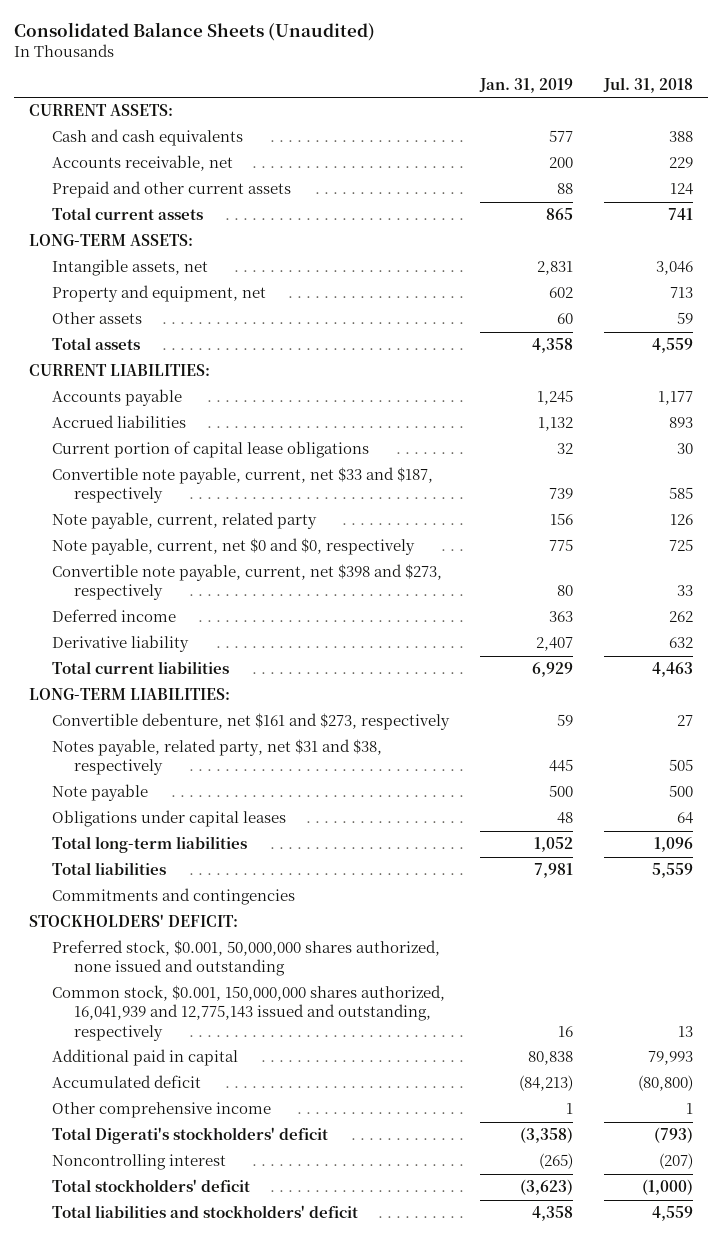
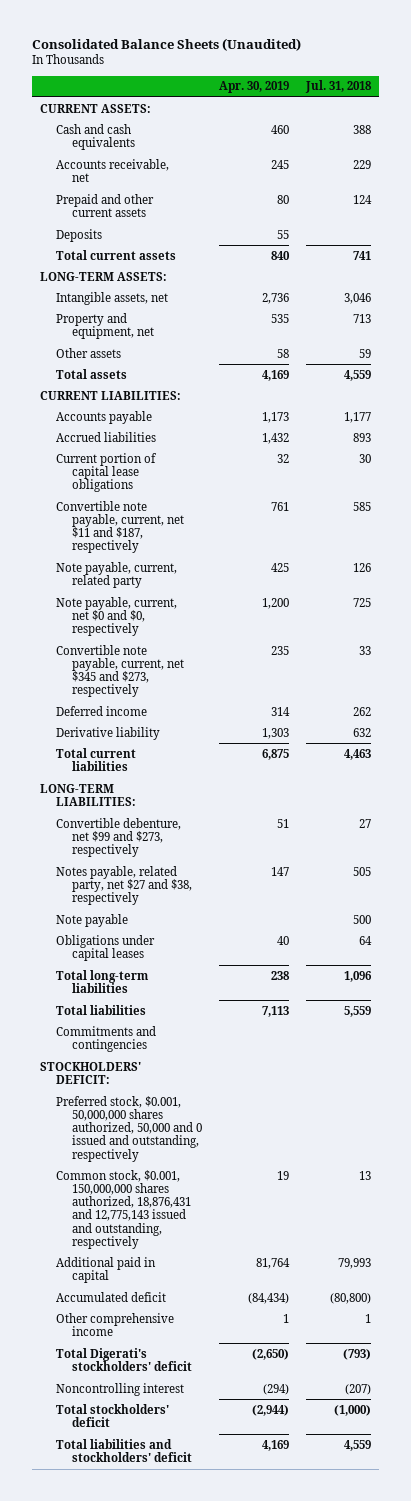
[478,77,573,93] Jan. 31, 2019 -> none
none -> [218,81,289,94] Apr. 30, 2019
none -> [55,228,102,242] Deposits
[51,467,433,504] Convertible note payable, current, net $33 and $187, respectively -> [55,500,184,554] Convertible note payable, current, net $11 and $187, respectively
[51,564,442,601] Convertible note payable, current, net $398 and $273, respectively -> [55,644,184,698] Convertible note payable, current, net $345 and $273, respectively
[51,713,450,731] Convertible debenture, net $161 and $273, respectively -> [55,817,181,858] Convertible debenture, net $99 and $273, respectively
[51,739,382,776] Notes payable, related party, net $31 and $38, respectively -> [55,865,192,906] Notes payable, related party, net $27 and $38, respectively
[51,940,440,977] Preferred stock, $0.001, 50,000,000 shares authorized, none issued and outstanding -> [55,1095,202,1162] Preferred stock, $0.001, 50,000,000 shares authorized, 50,000 and 0 issued and outstanding, respectively
[51,985,445,1041] Common stock, $0.001, 150,000,000 shares authorized, 16,041,939 and 12,775,143 issued and outstanding, respectively -> [55,1169,191,1249] Common stock, $0.001, 150,000,000 shares authorized, 18,876,431 and 12,775,143 issued and outstanding, respectively

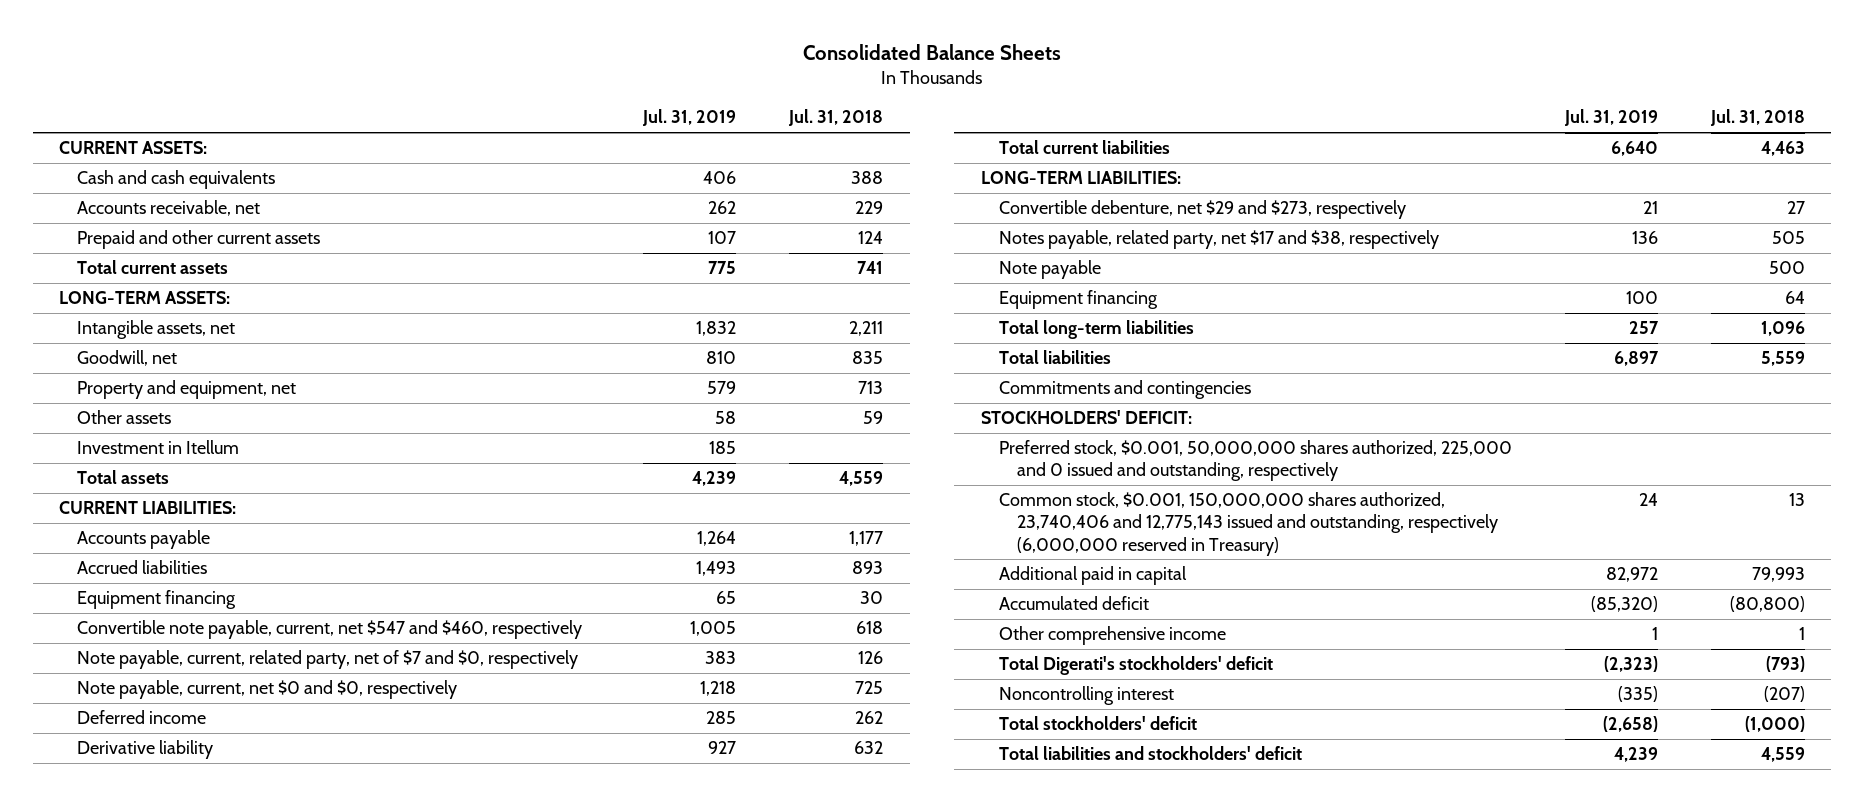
[31,38,301,52] Consolidated Balance Sheets (Unaudited) -> [802,44,1061,61] Consolidated Balance Sheets
[218,81,289,94] Apr. 30, 2019 -> none
none -> [642,109,737,127] Jul. 31, 2019
[55,228,102,242] Deposits -> none
[343,292,371,304] 3,046 -> [849,321,884,337] 2,211
none -> [77,350,178,367] Goodwill, net
none -> [77,440,240,455] Investment in Itellum
[55,452,157,493] Current portion of capital lease obligations -> [77,590,237,610] Equipment financing
[55,500,184,554] Convertible note payable, current, net $11 and $187, respectively -> [77,620,583,640] Convertible note payable, current, net $547 and $460, respectively
[352,501,371,511] 585 -> [856,621,884,635] 618
[55,561,177,588] Note payable, current, related party -> [77,650,579,670] Note payable, current, related party, net of $7 and $0, respectively
[55,644,184,698] Convertible note payable, current, net $345 and $273, respectively -> none
[55,817,181,858] Convertible debenture, net $99 and $273, respectively -> [998,200,1406,220] Convertible debenture, net $29 and $273, respectively
[55,865,192,906] Notes payable, related party, net $27 and $38, respectively -> [998,230,1439,250] Notes payable, related party, net $17 and $38, respectively
[55,934,155,961] Obligations under capital leases -> [998,290,1158,310] Equipment financing
[55,1095,202,1162] Preferred stock, $0.001, 50,000,000 shares authorized, 50,000 and 0 issued and outstanding, respectively -> [998,440,1512,482] Preferred stock, $0.001, 50,000,000 shares authorized, 225,000 and 0 issued and outstanding, respectively
[55,1169,191,1249] Common stock, $0.001, 150,000,000 shares authorized, 18,876,431 and 12,775,143 issued and outstanding, respectively -> [998,492,1498,556] Common stock, $0.001, 150,000,000 shares authorized, 23,740,406 and 12,775,143 issued and outstanding, respectively (6,000,000 reserved in Treasury)

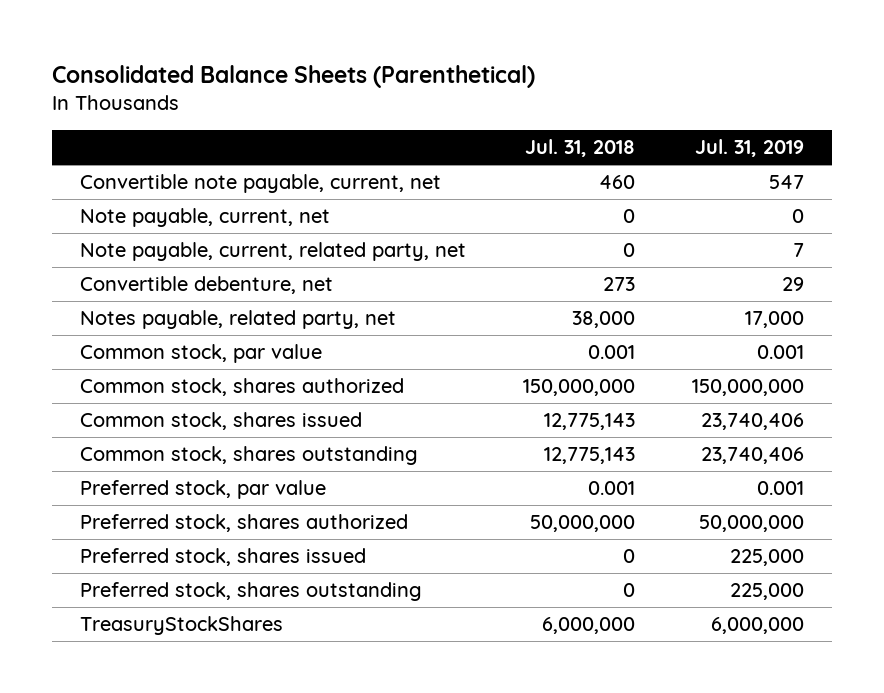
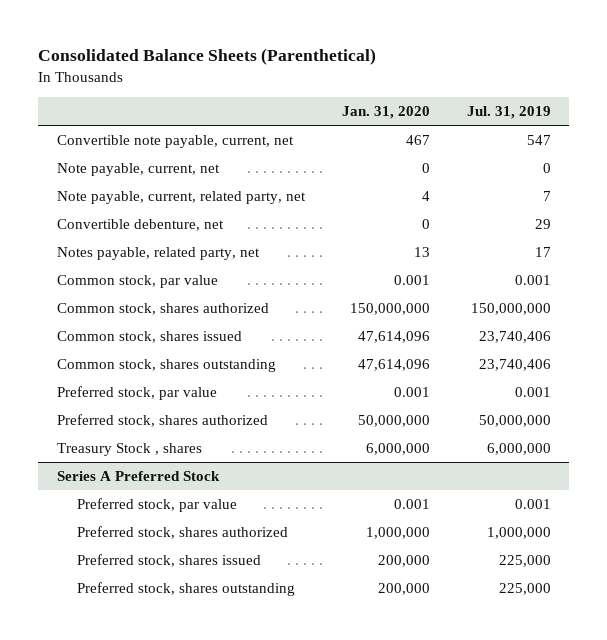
[525,139,636,158] Jul. 31, 2018 -> none
none -> [341,105,430,119] Jan. 31, 2020
[745,311,805,329] 17,000 -> [534,247,551,258] 17
none -> [56,443,202,457] Treasury Stock , shares
none -> [56,471,220,482] Series A Preferred Stock
none -> [77,498,238,513] Preferred stock, par value
none -> [77,526,289,540] Preferred stock, shares authorized
[80,616,284,636] TreasuryStockShares -> none

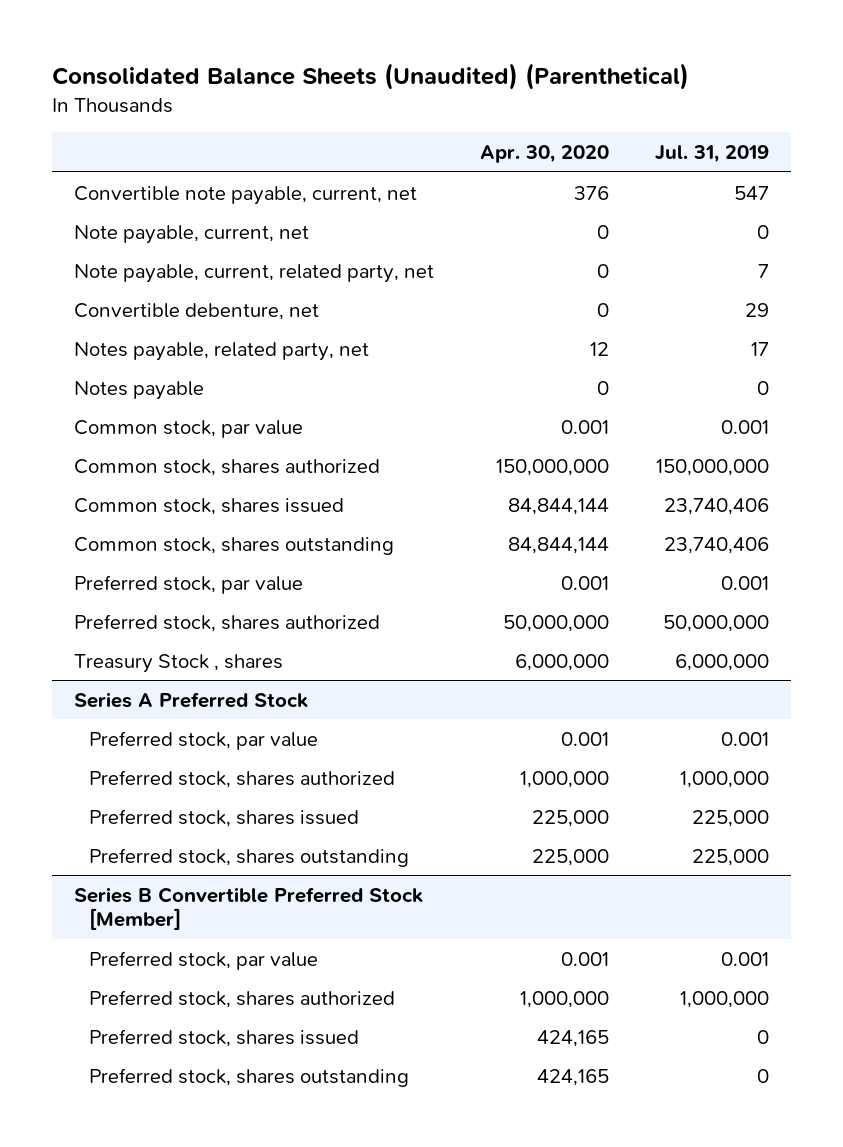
[37,48,376,66] Consolidated Balance Sheets (Parenthetical) -> [51,62,689,90] Consolidated Balance Sheets (Unaudited) (Parenthetical)
[341,105,430,119] Jan. 31, 2020 -> none
none -> [479,145,609,164] Apr. 30, 2020
none -> [74,380,205,400] Notes payable
none -> [74,886,424,931] Series B Convertible Preferred Stock [Member]
none -> [89,950,319,970] Preferred stock, par value
none -> [89,989,396,1008] Preferred stock, shares authorized
none -> [89,1028,360,1047] Preferred stock, shares issued
none -> [89,1067,410,1087] Preferred stock, shares outstanding

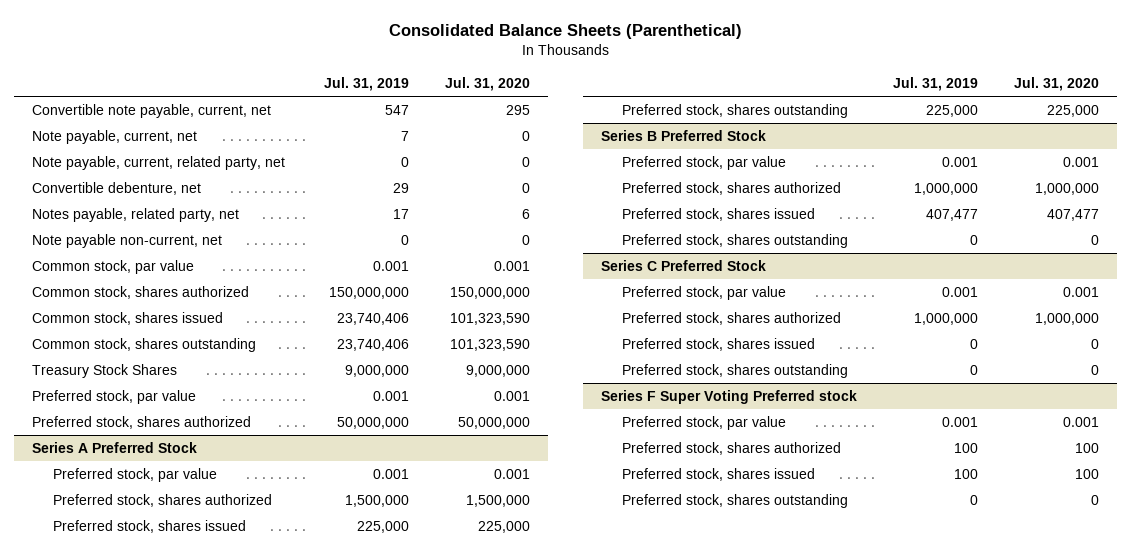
[51,62,689,90] Consolidated Balance Sheets (Unaudited) (Parenthetical) -> [388,24,742,40] Consolidated Balance Sheets (Parenthetical)
[479,145,609,164] Apr. 30, 2020 -> none
none -> [444,76,530,91] Jul. 31, 2020
[756,224,769,239] 0 -> [401,131,410,142] 7
[757,263,769,278] 7 -> [401,157,410,168] 0
[74,380,205,400] Notes payable -> none
none -> [32,234,223,249] Note payable non-current, net
none -> [32,364,178,379] Treasury Stock Shares
[74,653,284,673] Treasury Stock , shares -> none
[679,770,769,788] 1,000,000 -> [345,495,410,508] 1,500,000
[74,886,424,931] Series B Convertible Preferred Stock [Member] -> [601,130,767,142] Series B Preferred Stock
none -> [621,208,815,222] Preferred stock, shares issued
none -> [621,234,848,249] Preferred stock, shares outstanding
none -> [601,260,767,272] Series C Preferred Stock
none -> [621,286,786,301] Preferred stock, par value
none -> [621,312,841,326] Preferred stock, shares authorized
none -> [601,390,858,405] Series F Super Voting Preferred stock
none -> [621,416,786,431] Preferred stock, par value
none -> [621,442,841,456] Preferred stock, shares authorized
none -> [621,468,815,482] Preferred stock, shares issued
none -> [621,494,848,509] Preferred stock, shares outstanding

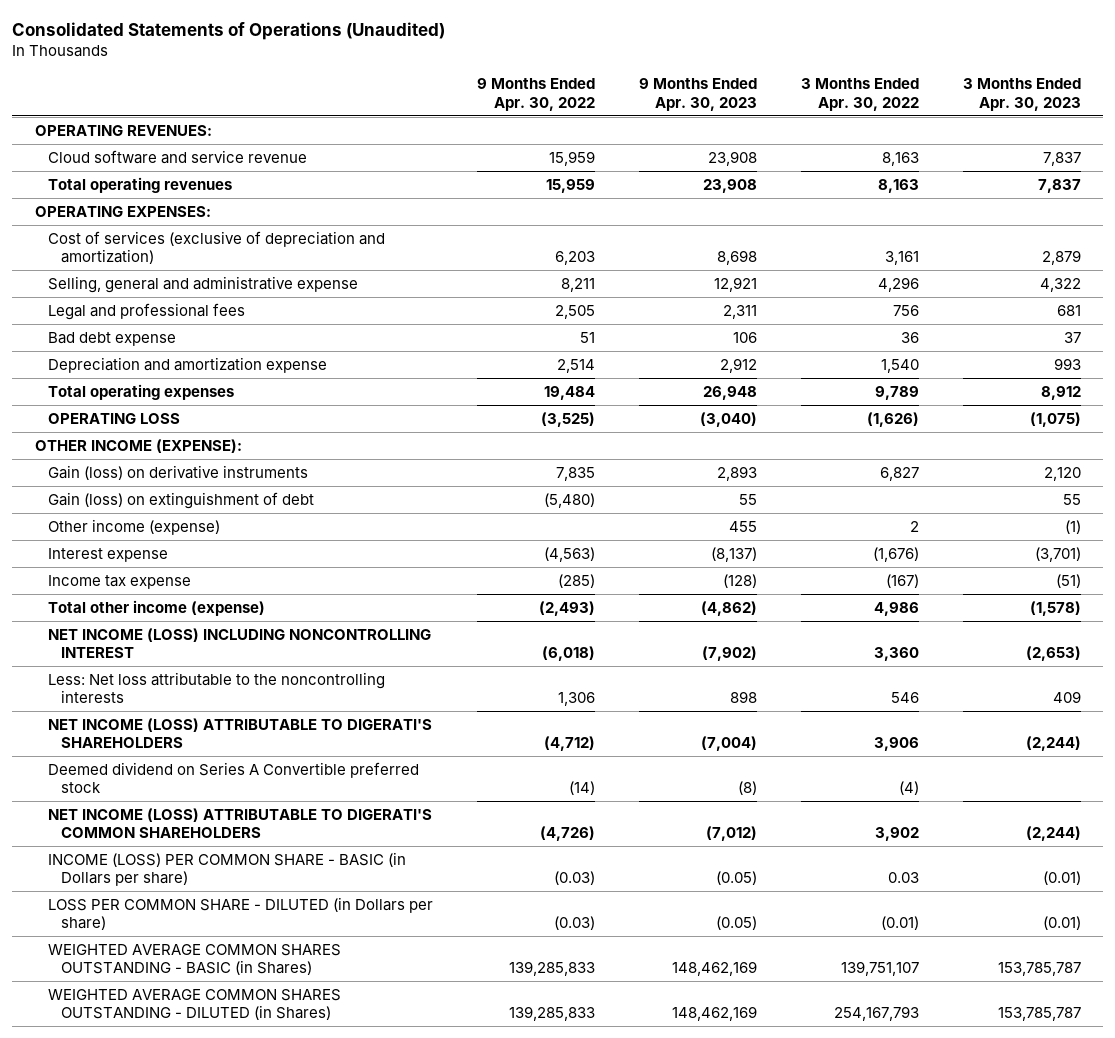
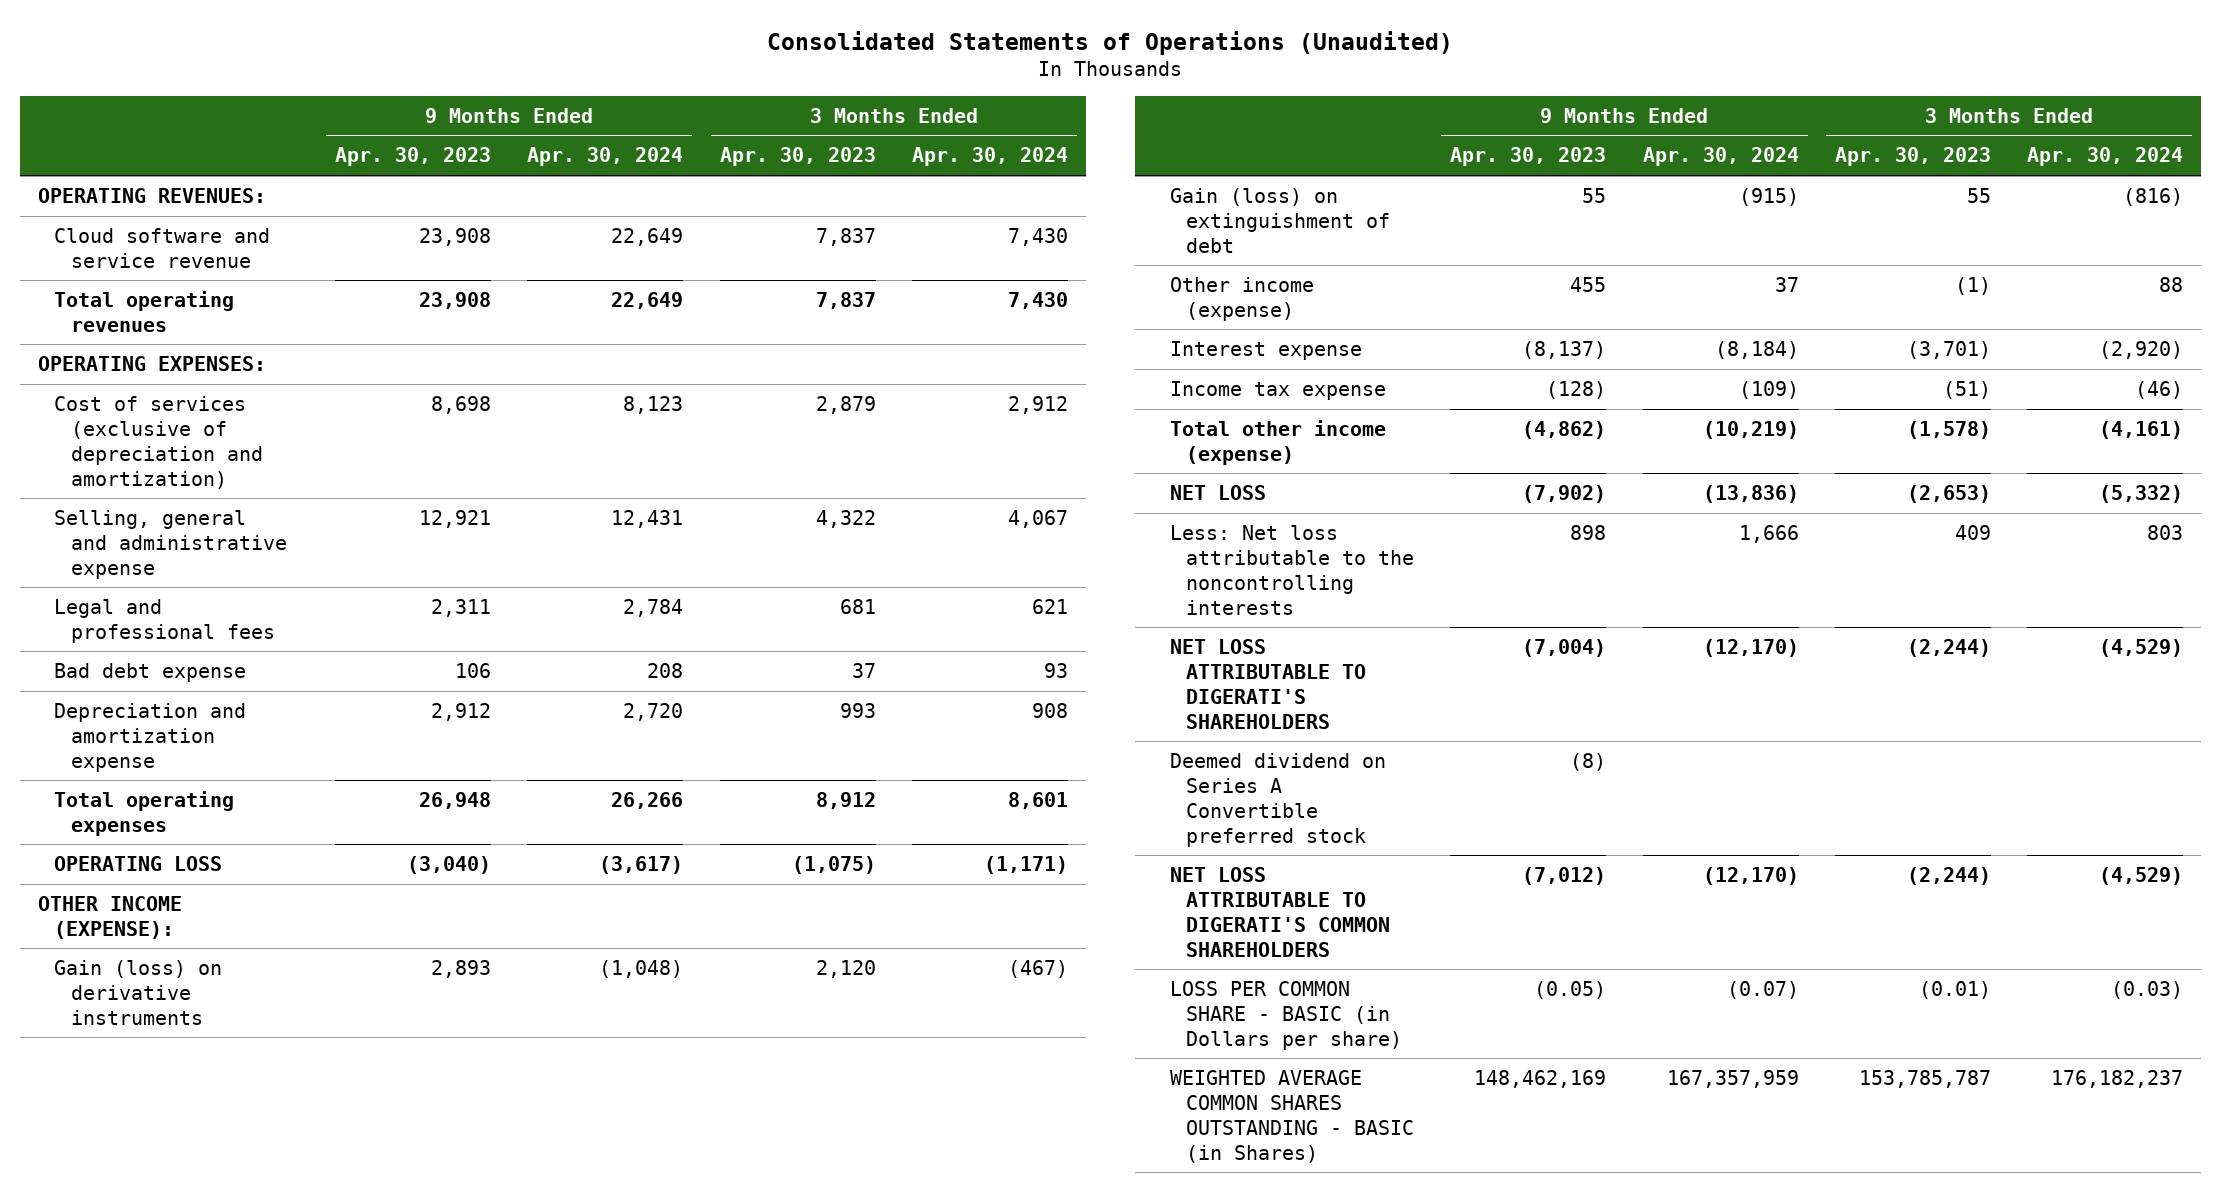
[476,78,595,111] 9 Months Ended Apr. 30, 2022 -> none
[800,78,919,111] 3 Months Ended Apr. 30, 2022 -> none
none -> [527,147,684,167] Apr. 30, 2024
none -> [911,147,1068,167] Apr. 30, 2024
[47,627,431,659] NET INCOME (LOSS) INCLUDING NONCONTROLLING INTEREST -> [1169,484,1266,500] NET LOSS
[47,717,432,749] NET INCOME (LOSS) ATTRIBUTABLE TO DIGERATI'S SHAREHOLDERS -> [1169,638,1367,729] NET LOSS ATTRIBUTABLE TO DIGERATI'S SHAREHOLDERS
[47,896,433,931] LOSS PER COMMON SHARE - DILUTED (in Dollars per share) -> none
[47,807,432,839] NET INCOME (LOSS) ATTRIBUTABLE TO DIGERATI'S COMMON SHAREHOLDERS -> [1169,866,1391,957] NET LOSS ATTRIBUTABLE TO DIGERATI'S COMMON SHAREHOLDERS
[47,851,406,887] INCOME (LOSS) PER COMMON SHARE - BASIC (in Dollars per share) -> [1169,980,1403,1050] LOSS PER COMMON SHARE - BASIC (in Dollars per share)
[47,988,341,1021] WEIGHTED AVERAGE COMMON SHARES OUTSTANDING - DILUTED (in Shares) -> none

